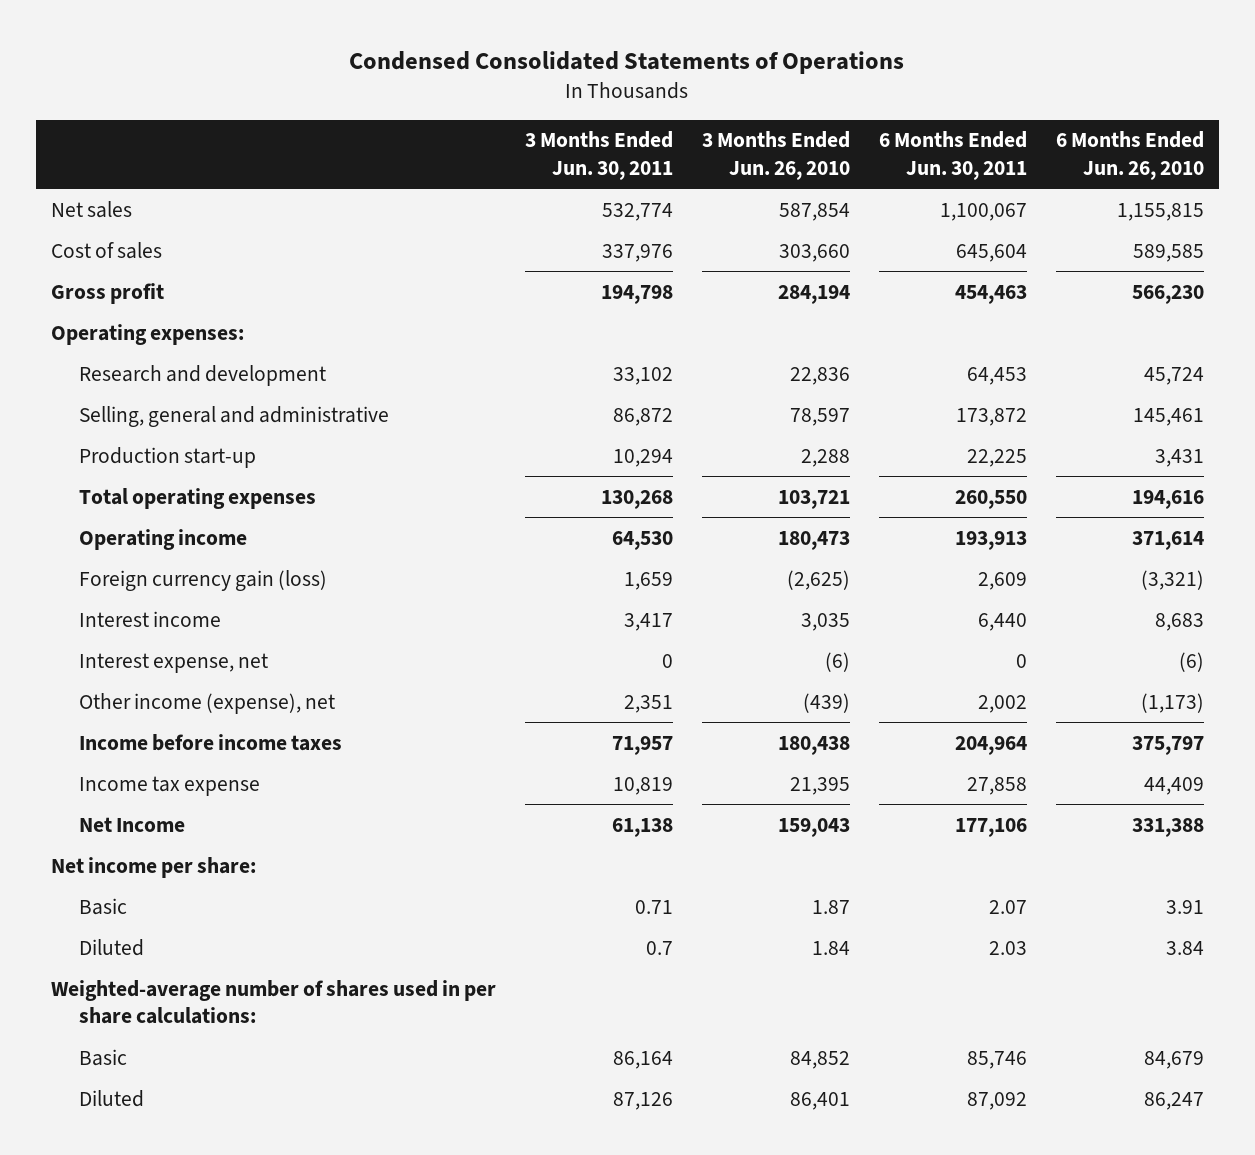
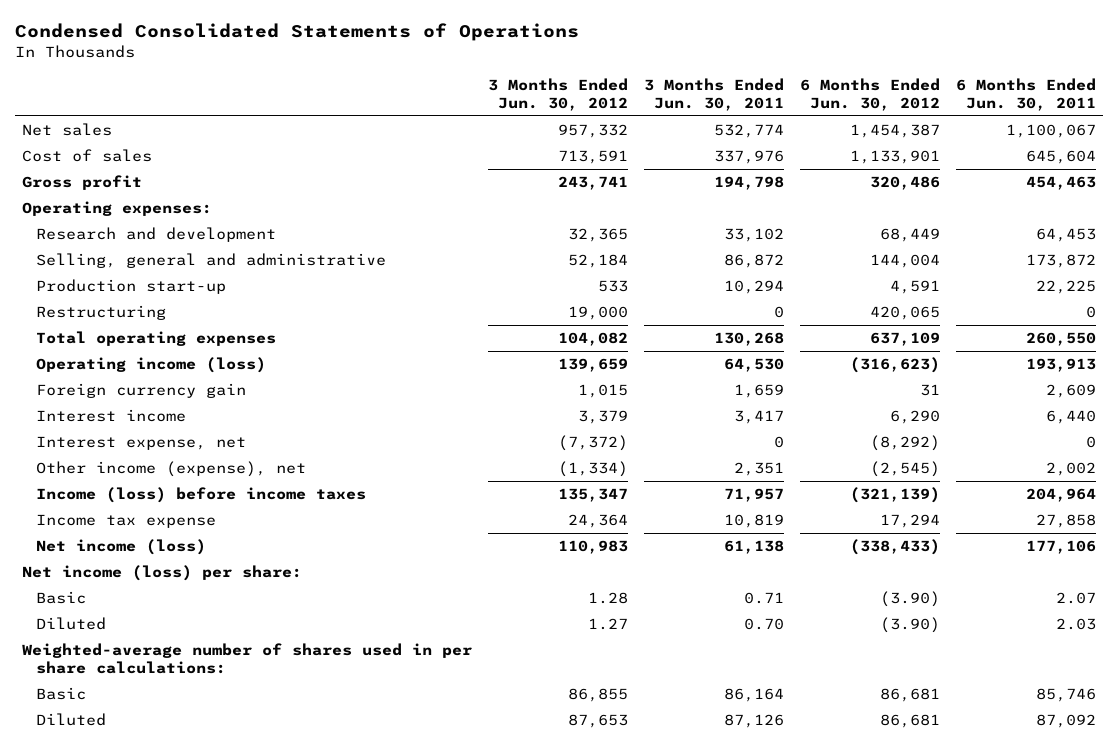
[701,131,850,180] 3 Months Ended Jun. 26, 2010 -> none
[1056,131,1205,180] 6 Months Ended Jun. 26, 2010 -> none
none -> [488,77,629,111] 3 Months Ended Jun. 30, 2012
none -> [799,77,940,111] 6 Months Ended Jun. 30, 2012
none -> [36,305,167,321] Restructuring
[79,528,248,550] Operating income -> [36,357,267,374] Operating income (loss)
[79,569,328,591] Foreign currency gain (loss) -> [36,383,247,399] Foreign currency gain
[79,733,343,751] Income before income taxes -> [36,487,367,504] Income (loss) before income taxes
[79,816,186,832] Net Income -> [36,539,207,556] Net income (loss)
[50,856,256,878] Net income per share: -> [22,565,303,582] Net income (loss) per share:
[645,940,673,955] 0.7 -> [743,618,784,631] 0.70

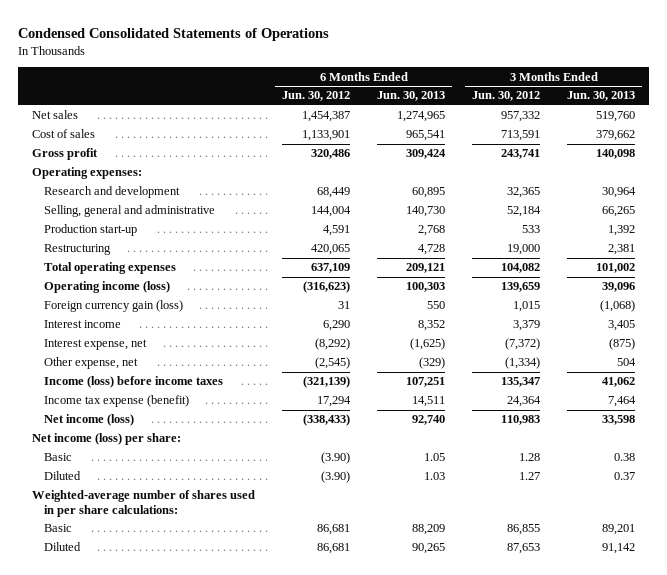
[643,77,784,111] 3 Months Ended Jun. 30, 2011 -> none
[955,77,1096,111] 6 Months Ended Jun. 30, 2011 -> none
none -> [377,91,446,102] Jun. 30, 2013
none -> [567,91,636,102] Jun. 30, 2013
[36,383,247,399] Foreign currency gain -> [43,300,183,313] Foreign currency gain (loss)
[36,461,307,478] Other income (expense), net -> [43,357,138,370] Other expense, net
[36,514,217,529] Income tax expense -> [43,395,189,408] Income tax expense (benefit)

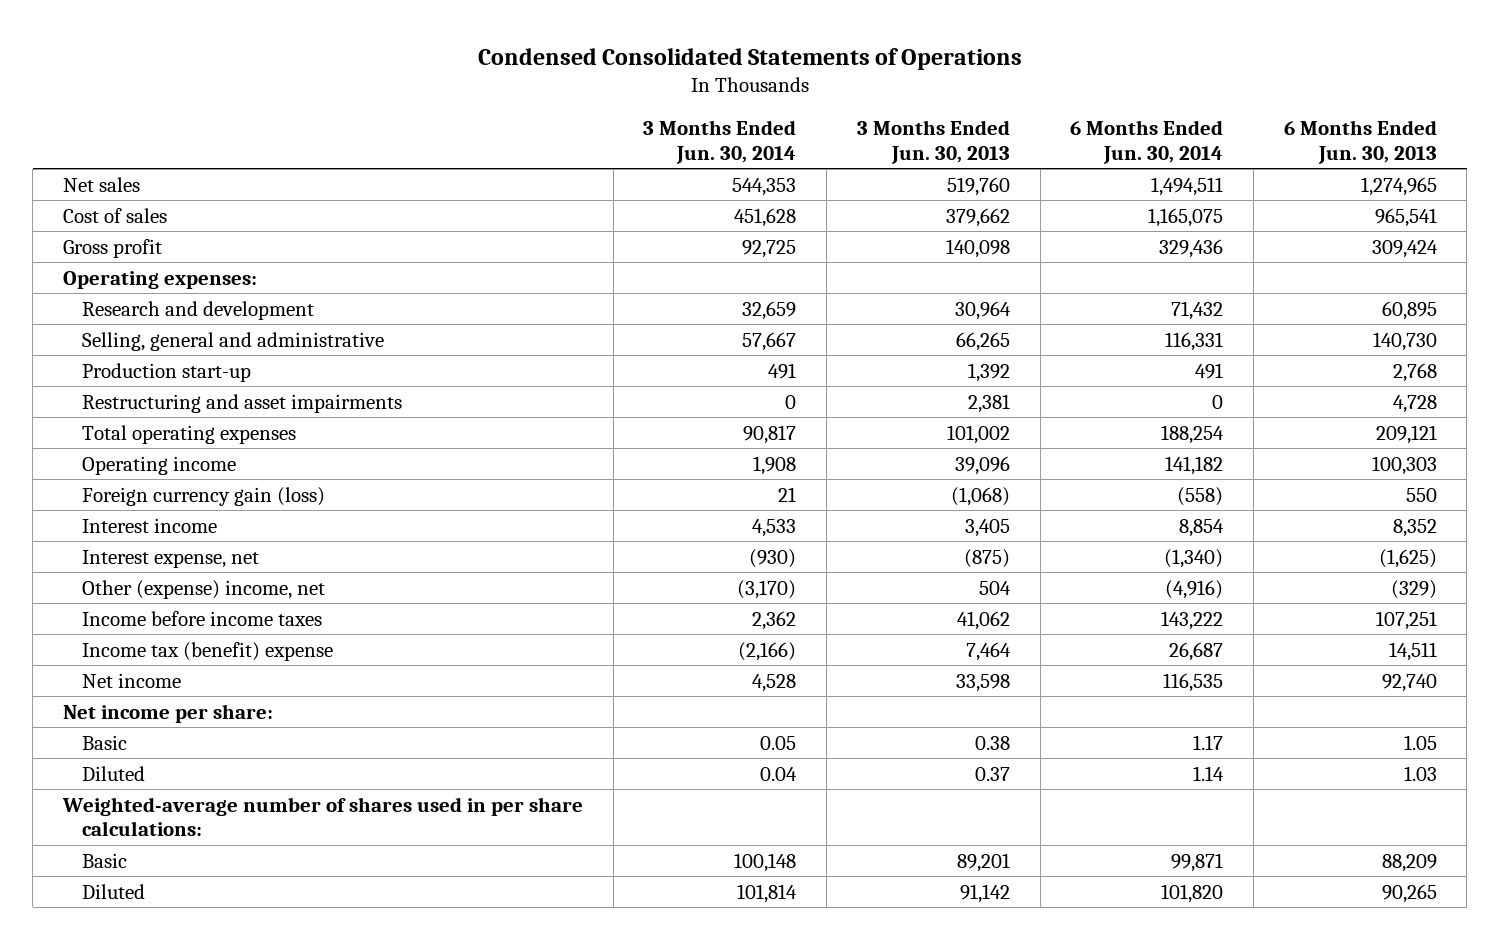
[282,91,351,102] Jun. 30, 2012 -> none
[472,91,541,102] Jun. 30, 2012 -> none
none -> [643,120,797,164] 3 Months Ended Jun. 30, 2014
none -> [1070,120,1224,164] 6 Months Ended Jun. 30, 2014
[43,244,111,256] Restructuring -> [82,393,403,413] Restructuring and asset impairments
[43,281,170,294] Operating income (loss) -> [82,455,237,475] Operating income
[43,357,138,370] Other expense, net -> [82,579,326,599] Other (expense) income, net
[43,376,223,389] Income (loss) before income taxes -> [82,610,323,626] Income before income taxes
[43,395,189,408] Income tax expense (benefit) -> [82,641,334,661] Income tax (benefit) expense
[43,414,134,427] Net income (loss) -> [82,672,182,688] Net income
[31,433,181,446] Net income (loss) per share: -> [63,703,274,723] Net income per share:

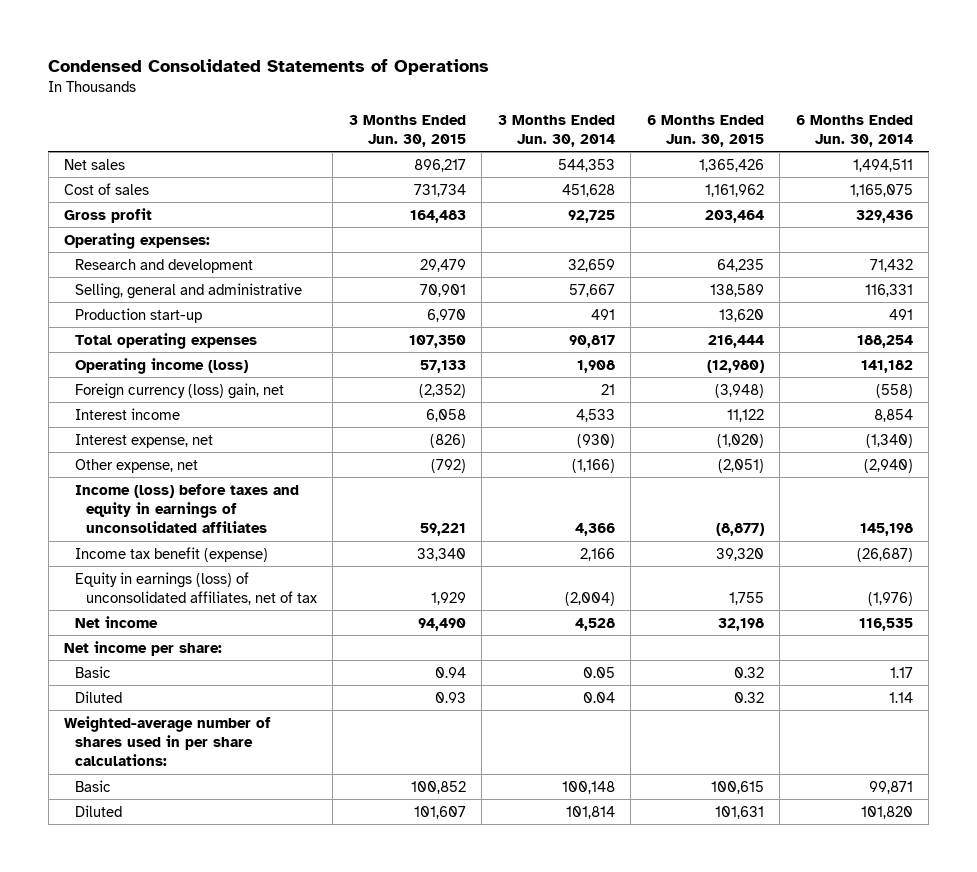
[856,120,1010,164] 3 Months Ended Jun. 30, 2013 -> none
[1283,120,1437,164] 6 Months Ended Jun. 30, 2013 -> none
none -> [348,114,466,148] 3 Months Ended Jun. 30, 2015
none -> [646,114,764,148] 6 Months Ended Jun. 30, 2015
[82,393,403,413] Restructuring and asset impairments -> none
[82,455,237,475] Operating income -> [74,357,248,374] Operating income (loss)
[82,486,326,506] Foreign currency gain (loss) -> [74,382,284,399] Foreign currency (loss) gain, net
[82,579,326,599] Other (expense) income, net -> [74,458,198,473] Other expense, net
[737,579,797,599] (3,170) -> [571,458,615,473] (1,166)
[1165,579,1224,599] (4,916) -> [863,458,913,473] (2,940)
[82,610,323,626] Income before income taxes -> [74,483,299,534] Income (loss) before taxes and equity in earnings of unconsolidated affiliates
[752,610,797,630] 2,362 -> [574,523,615,537] 4,366
[1161,610,1224,630] 143,222 -> [859,523,913,537] 145,198
[82,641,334,661] Income tax (benefit) expense -> [74,546,268,562] Income tax benefit (expense)
[738,641,797,661] (2,166) -> [579,547,615,561] 2,166
[1169,641,1224,661] 26,687 -> [856,547,913,562] (26,687)
none -> [74,571,317,605] Equity in earnings (loss) of unconsolidated affiliates, net of tax

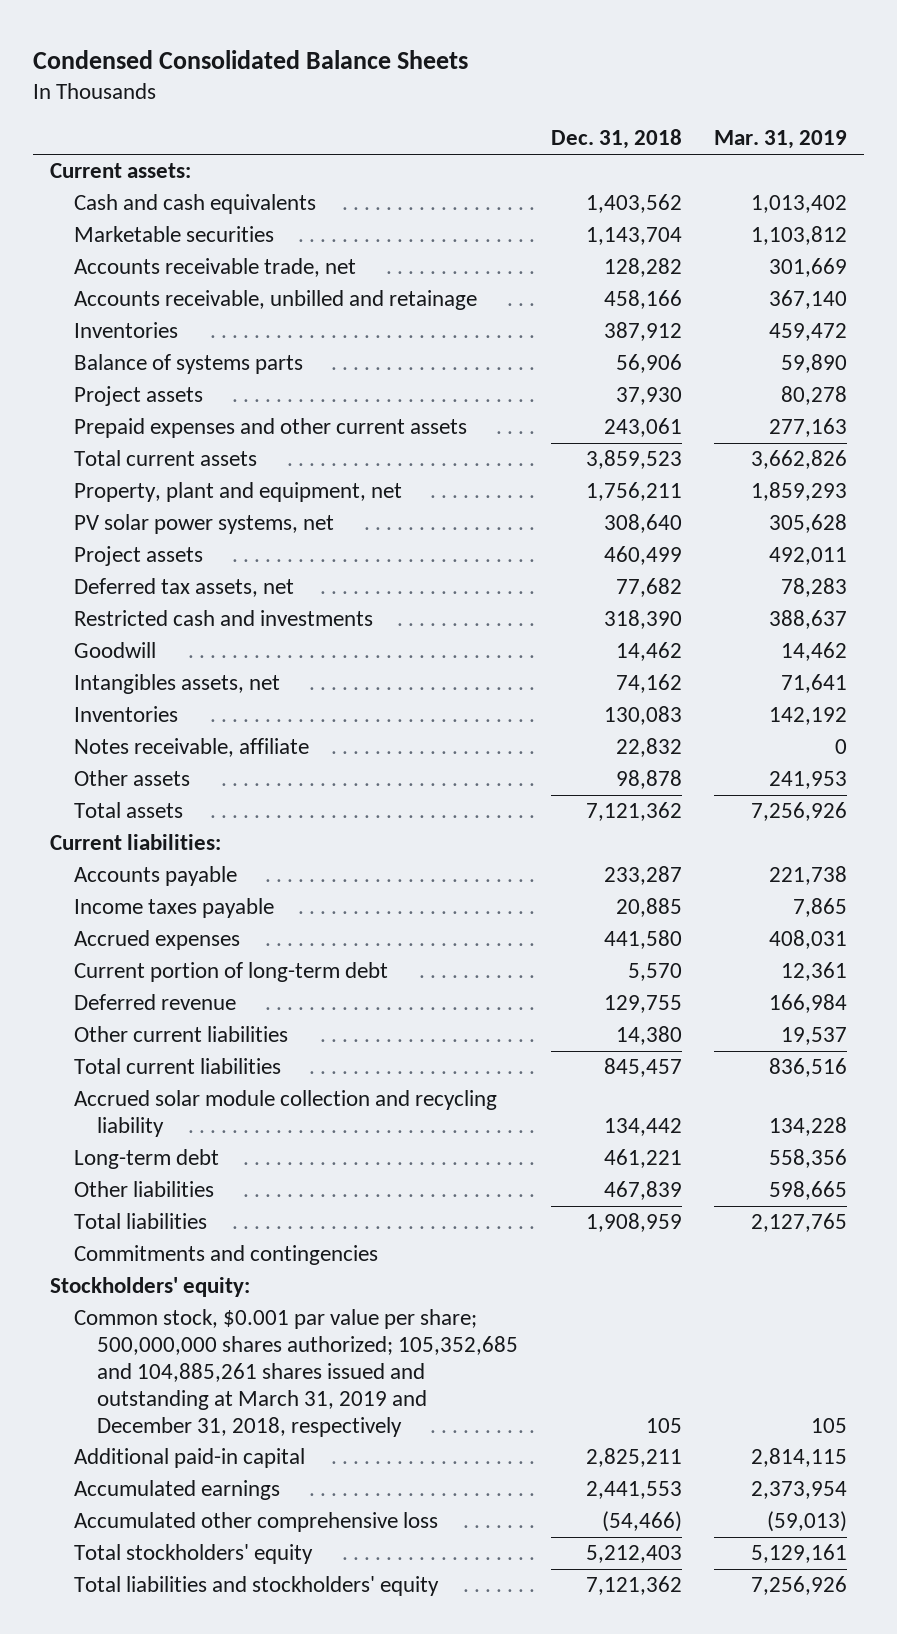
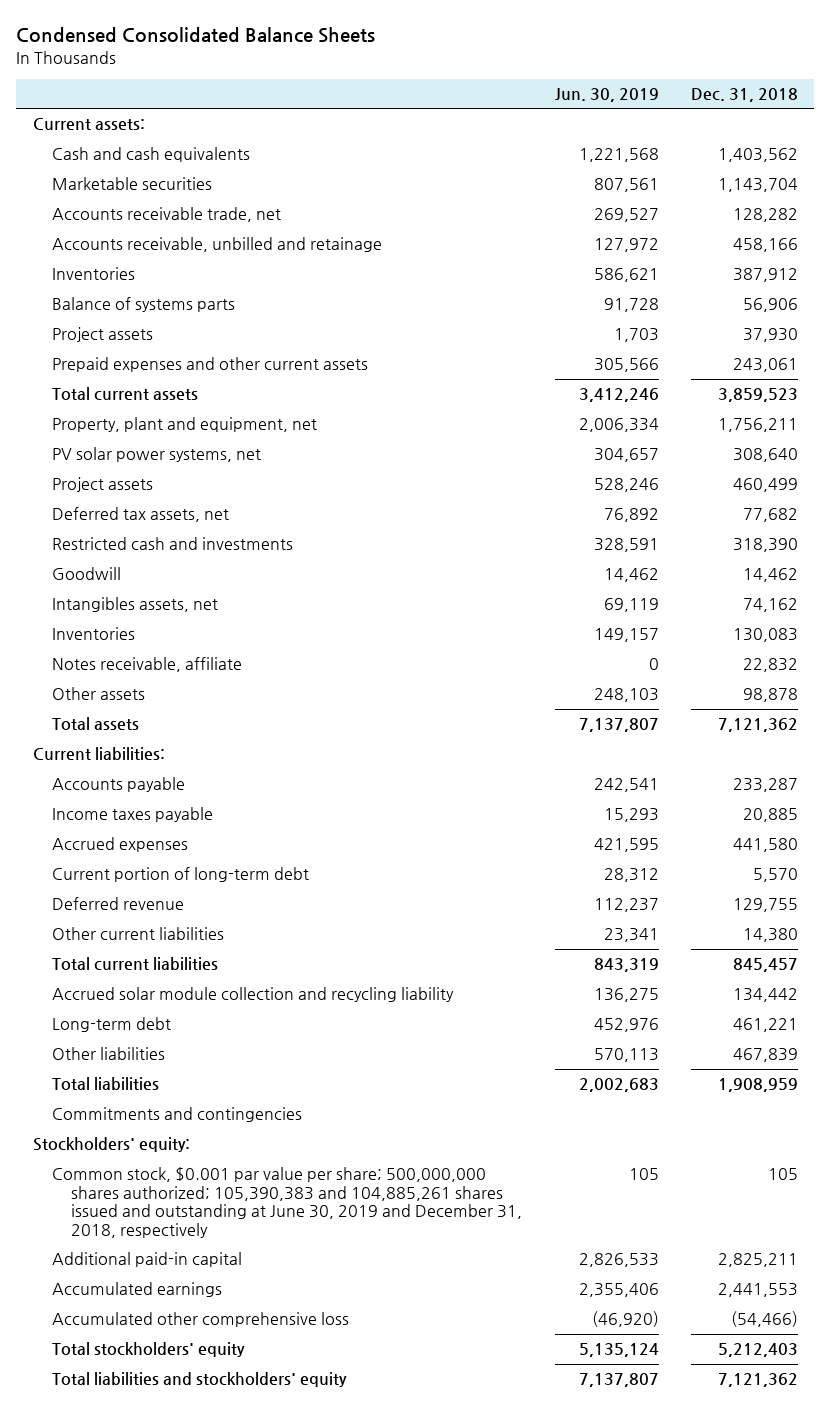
[714,130,848,150] Mar. 31, 2019 -> none
none -> [554,88,659,103] Jun. 30, 2019
[73,1309,519,1437] Common stock, $0.001 par value per share; 500,000,000 shares authorized; 105,352,685 and 104,885,261 shares issued and outstanding at March 31, 2019 and December 31, 2018, respectively -> [52,1167,523,1238] Common stock, $0.001 par value per share; 500,000,000 shares authorized; 105,390,383 and 104,885,261 shares issued and outstanding at June 30, 2019 and December 31, 2018, respectively

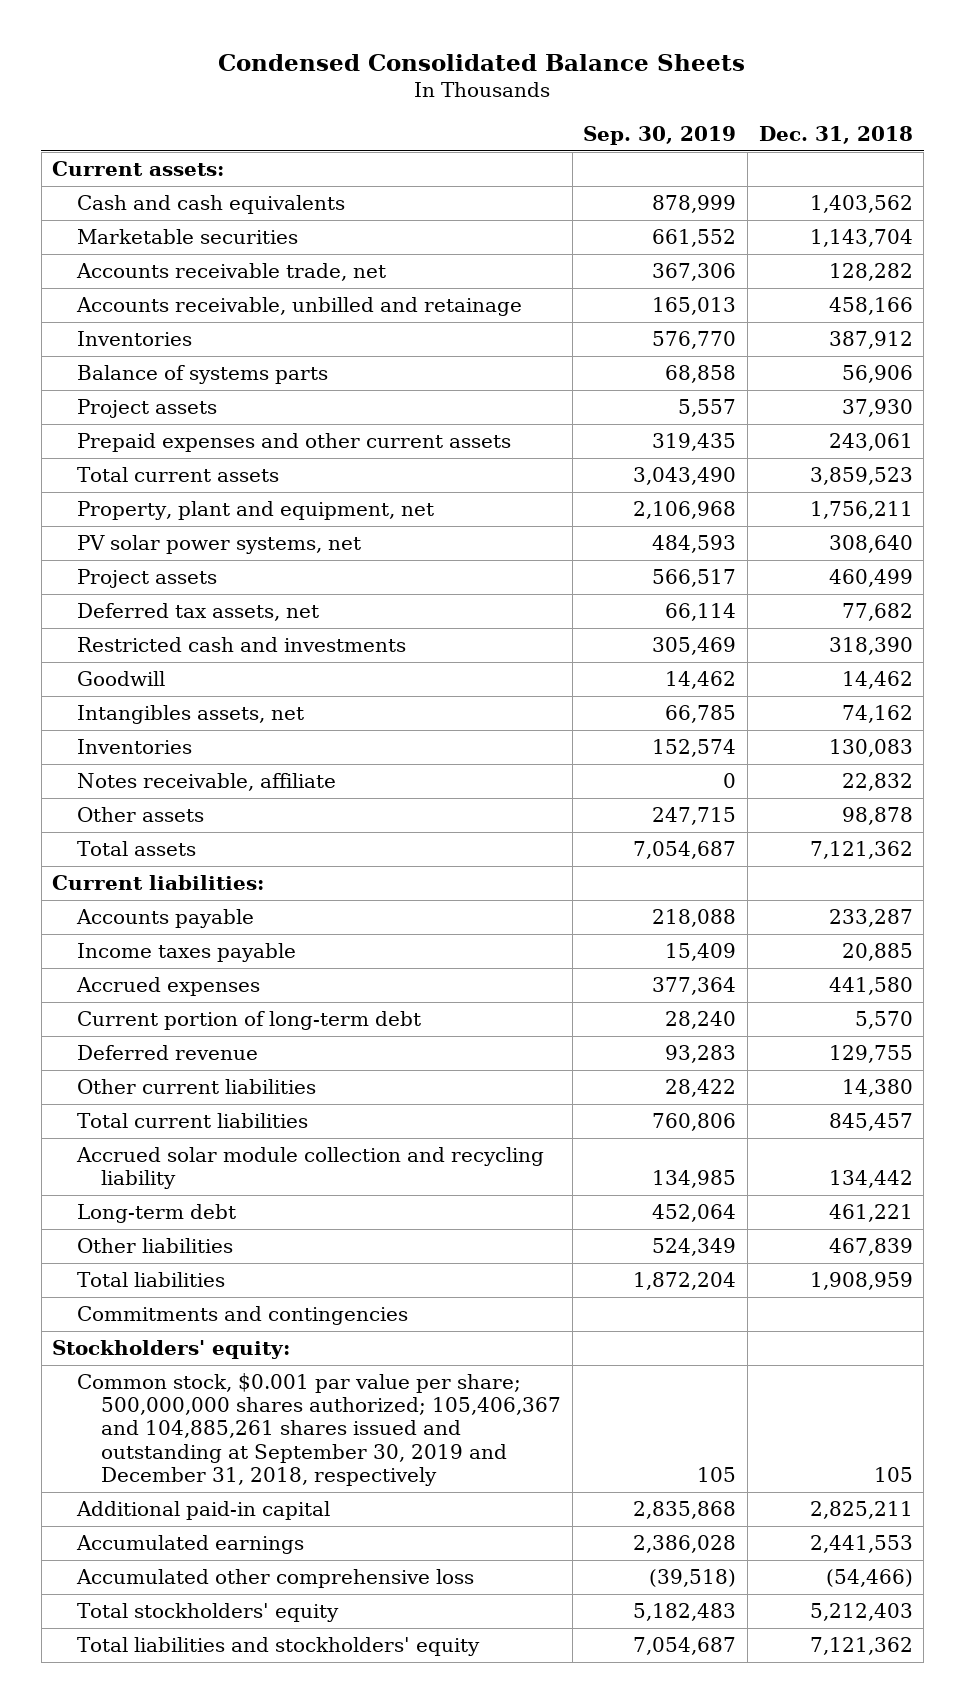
[554,88,659,103] Jun. 30, 2019 -> none
none -> [583,125,737,145] Sep. 30, 2019
[52,1167,523,1238] Common stock, $0.001 par value per share; 500,000,000 shares authorized; 105,390,383 and 104,885,261 shares issued and outstanding at June 30, 2019 and December 31, 2018, respectively -> [76,1373,561,1486] Common stock, $0.001 par value per share; 500,000,000 shares authorized; 105,406,367 and 104,885,261 shares issued and outstanding at September 30, 2019 and December 31, 2018, respectively

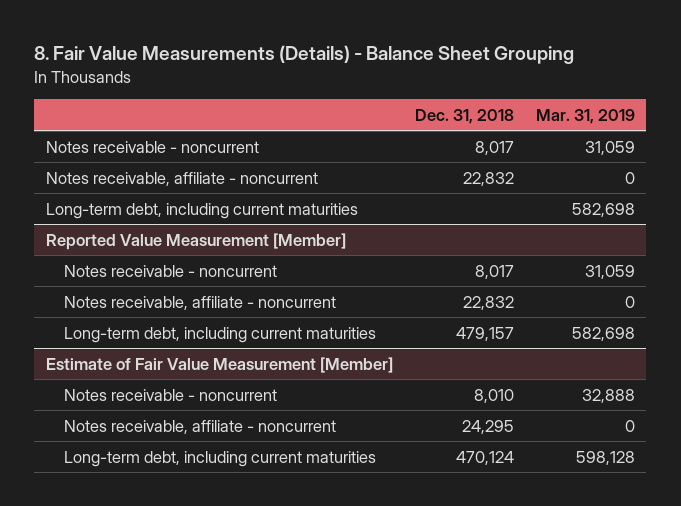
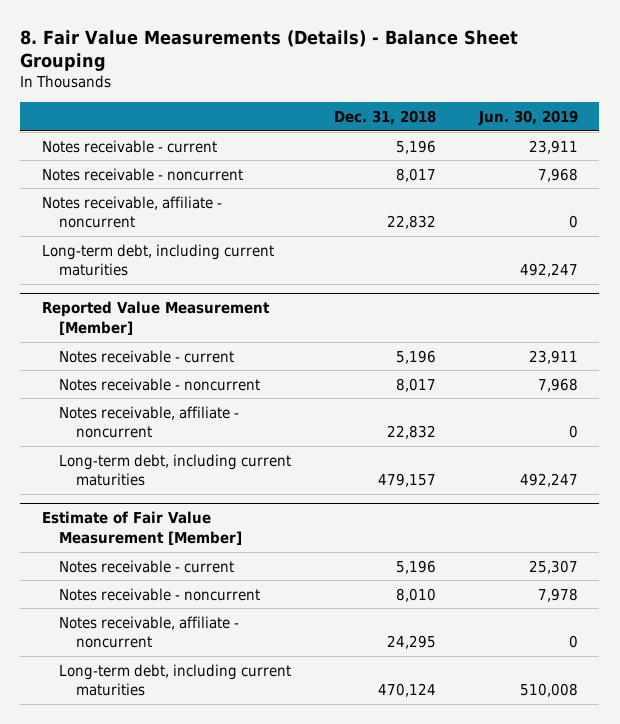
[536,108,636,124] Mar. 31, 2019 -> none
none -> [477,110,578,126] Jun. 30, 2019
none -> [41,139,217,153] Notes receivable - current
none -> [59,349,235,363] Notes receivable - current
none -> [59,559,235,573] Notes receivable - current

